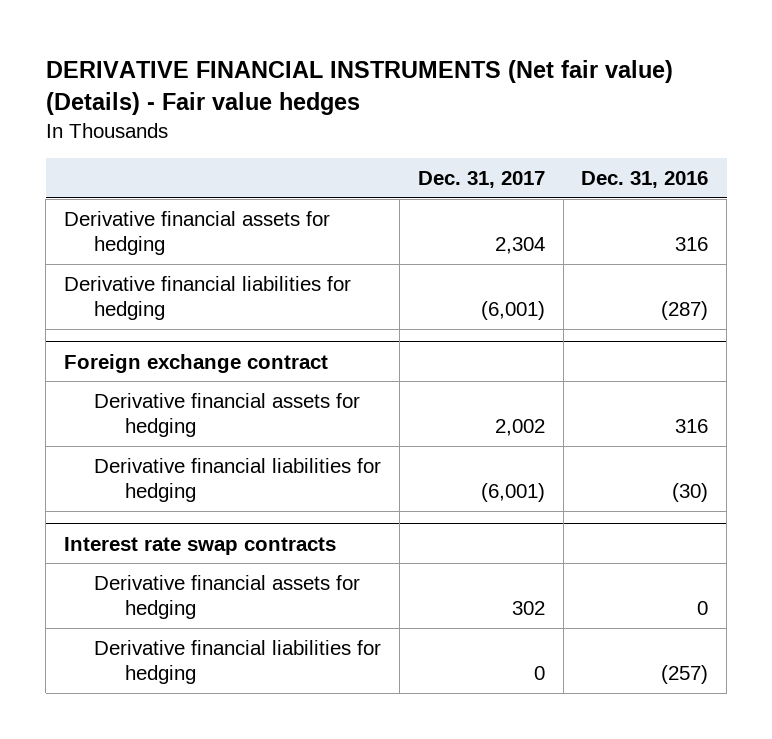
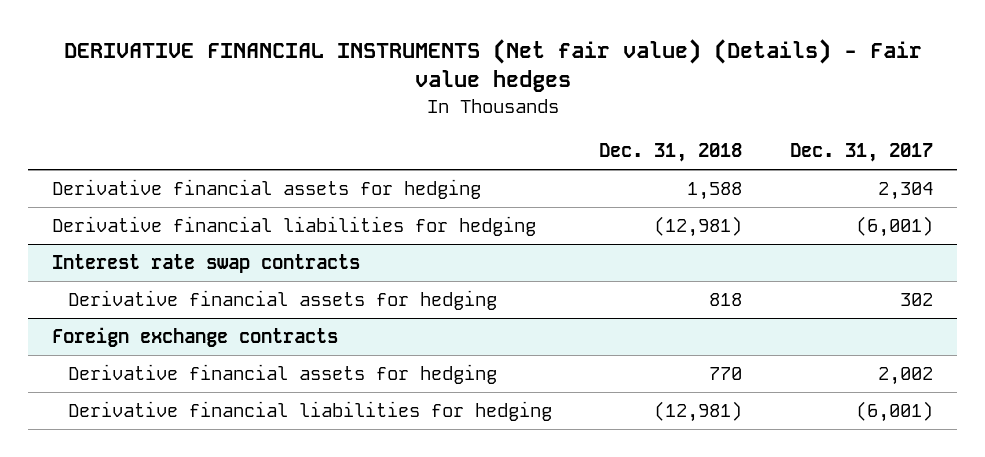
[581,171,709,189] Dec. 31, 2016 -> none
none -> [599,143,743,163] Dec. 31, 2018
[64,353,329,373] Foreign exchange contract -> none
[94,392,361,438] Derivative financial assets for hedging -> none
[94,457,382,503] Derivative financial liabilities for hedging -> none
none -> [51,327,338,348] Foreign exchange contracts
none -> [67,364,497,385] Derivative financial assets for hedging
[533,666,545,681] 0 -> [856,401,934,423] (6,001)

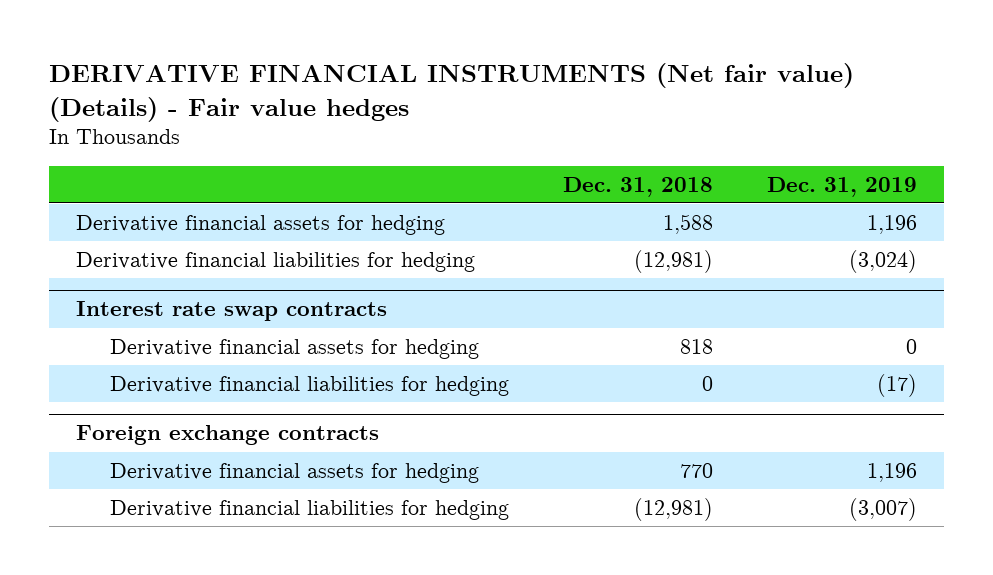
[790,143,934,163] Dec. 31, 2017 -> none
none -> [767,176,918,197] Dec. 31, 2019
none -> [110,376,510,397] Derivative financial liabilities for hedging

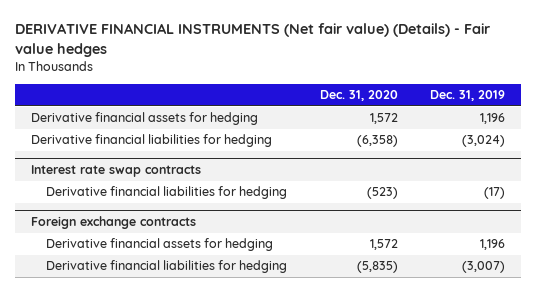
[563,176,714,197] Dec. 31, 2018 -> none
none -> [319,90,398,102] Dec. 31, 2020
[110,339,480,360] Derivative financial assets for hedging -> none

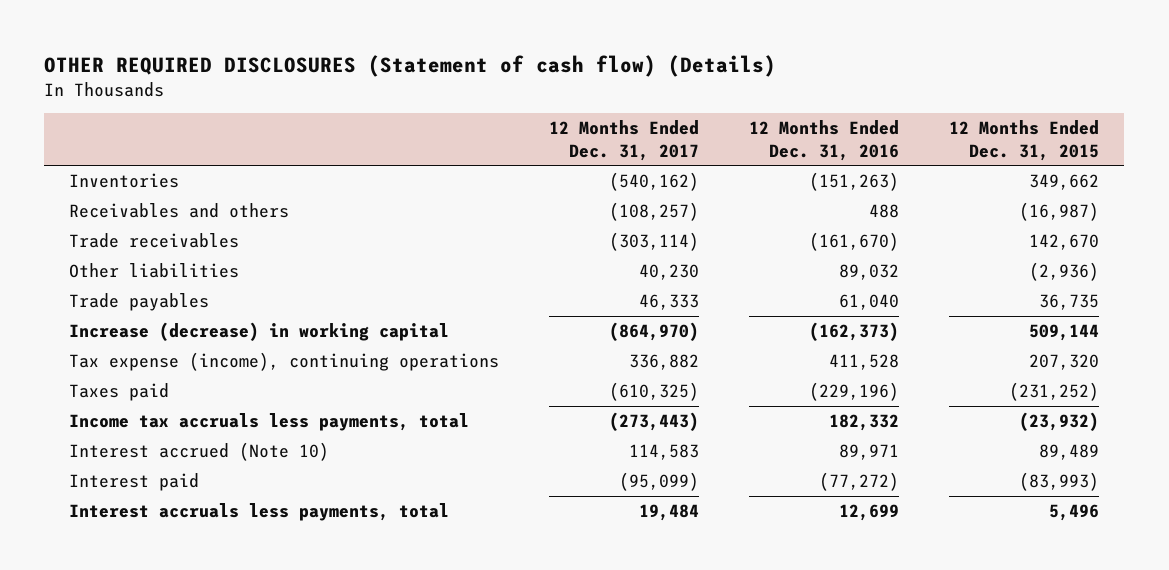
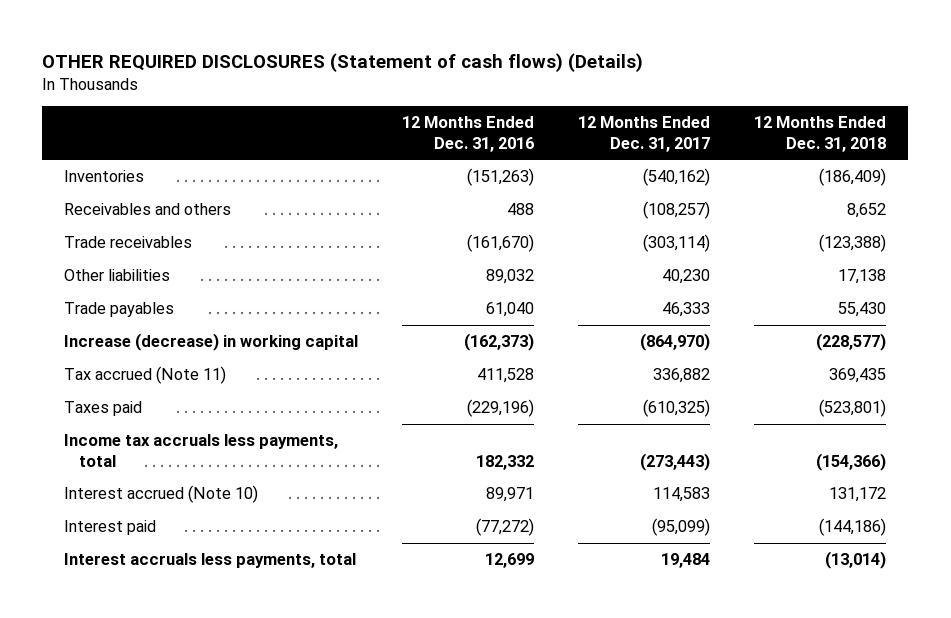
[44,54,777,77] OTHER REQUIRED DISCLOSURES (Statement of cash flow) (Details) -> [42,52,644,72] OTHER REQUIRED DISCLOSURES (Statement of cash flows) (Details)
[949,120,1100,161] 12 Months Ended Dec. 31, 2015 -> none
none -> [754,116,887,152] 12 Months Ended Dec. 31, 2018
[69,352,500,372] Tax expense (income), continuing operations -> [64,366,227,385] Tax accrued (Note 11)

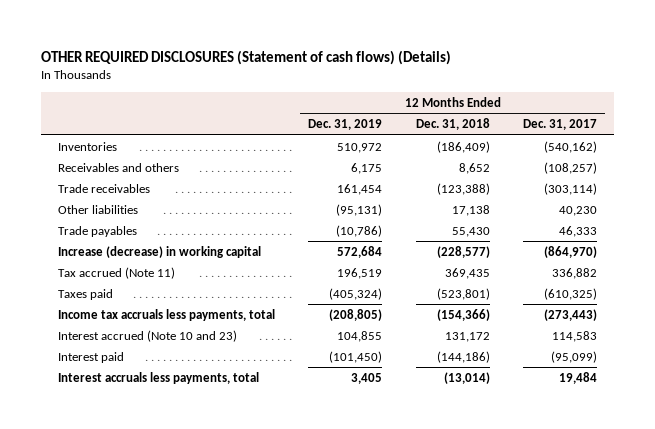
[402,116,535,152] 12 Months Ended Dec. 31, 2016 -> none
none -> [308,119,383,131] Dec. 31, 2019
[64,485,259,504] Interest accrued (Note 10) -> [58,329,238,342] Interest accrued (Note 10 and 23)

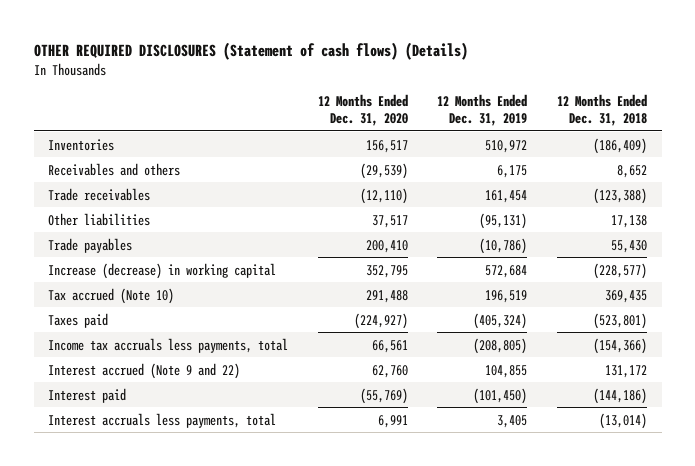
[523,119,598,131] Dec. 31, 2017 -> none
none -> [317,94,408,127] 12 Months Ended Dec. 31, 2020
[58,266,176,279] Tax accrued (Note 11) -> [48,287,175,304] Tax accrued (Note 10)
[58,329,238,342] Interest accrued (Note 10 and 23) -> [48,362,241,379] Interest accrued (Note 9 and 22)

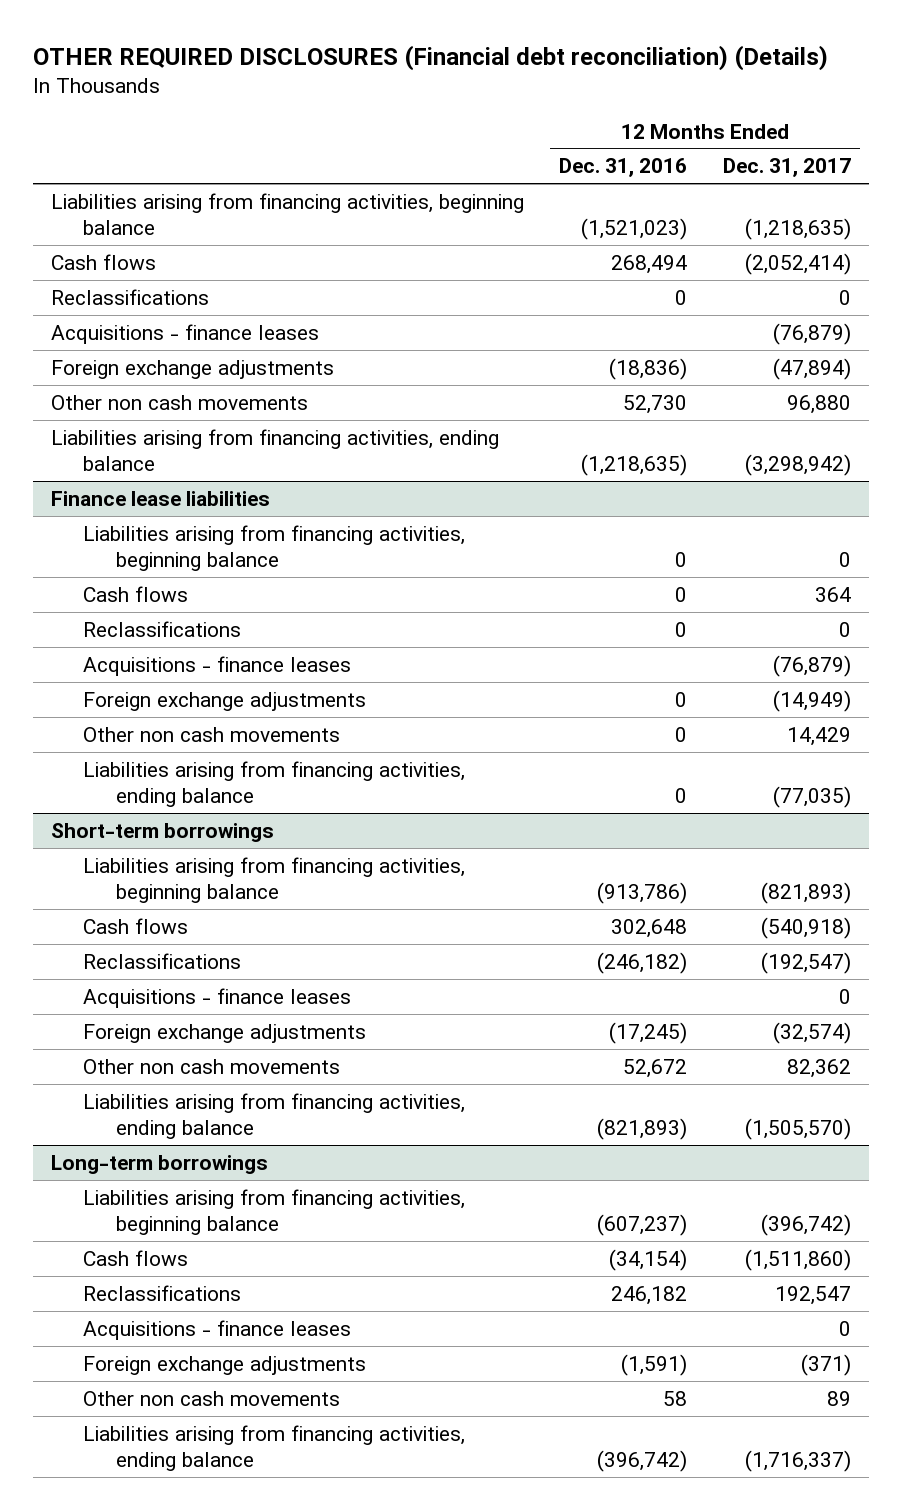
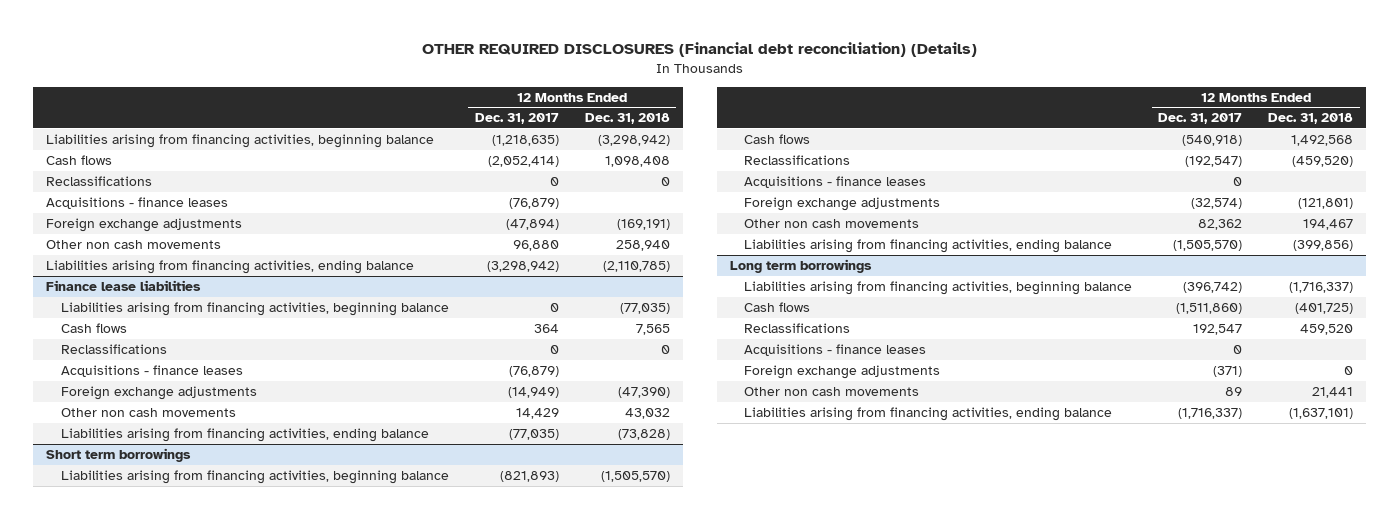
[559,158,688,178] Dec. 31, 2016 -> none
none -> [584,113,670,125] Dec. 31, 2018
[50,822,274,842] Short-term borrowings -> [46,448,192,463] Short term borrowings
[50,1154,268,1174] Long-term borrowings -> [729,259,872,274] Long term borrowings

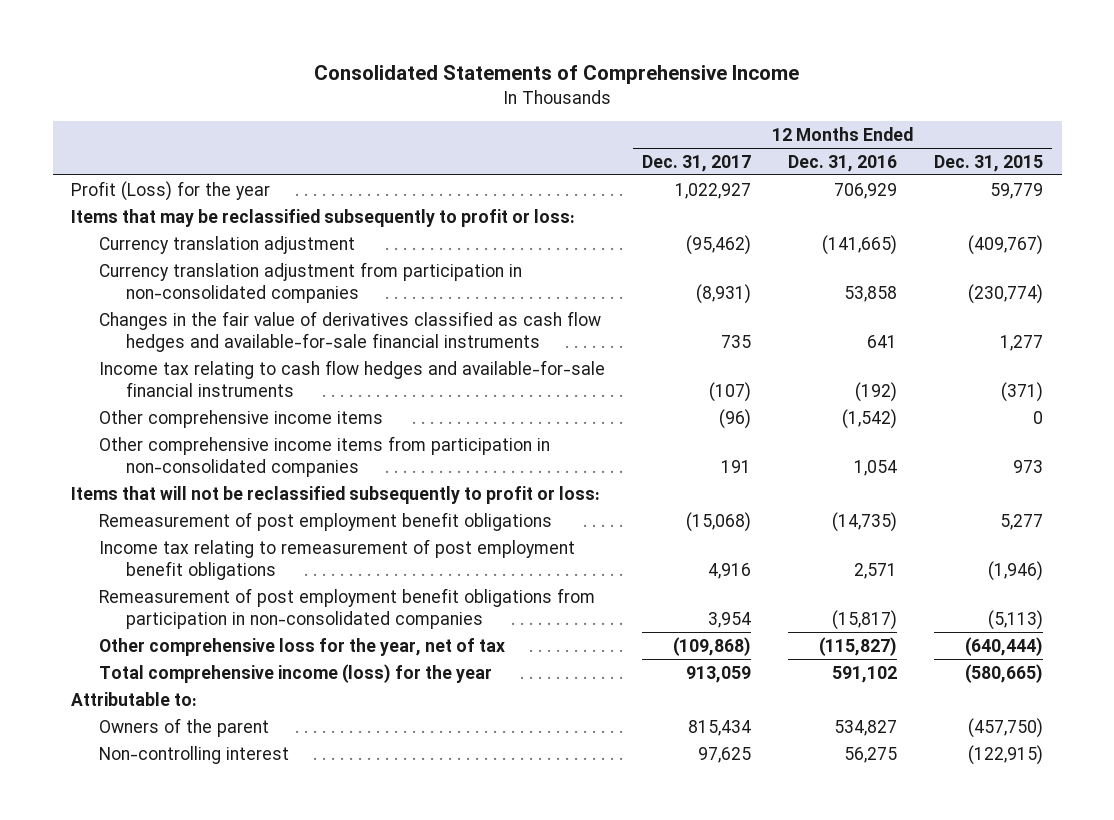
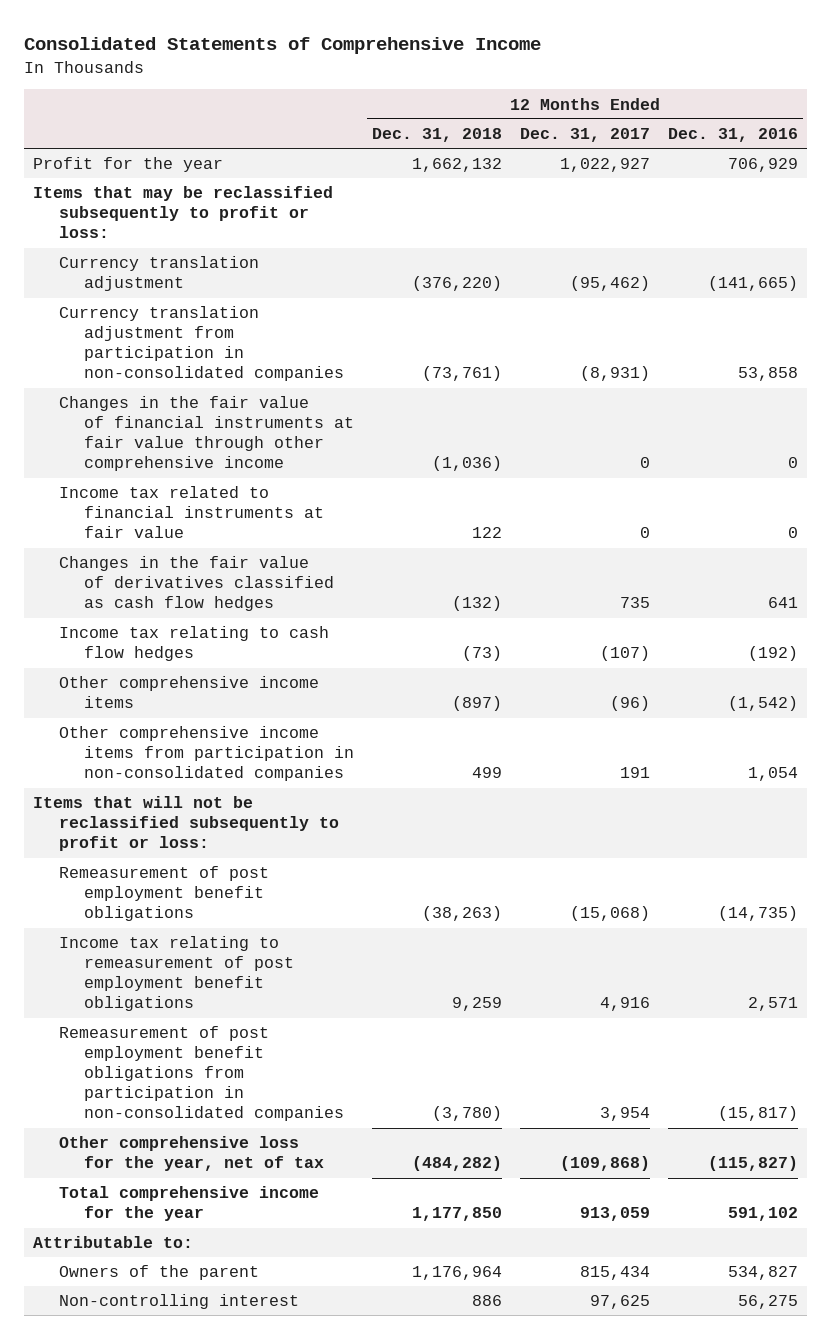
[934,154,1044,172] Dec. 31, 2015 -> none
none -> [372,128,503,143] Dec. 31, 2018
[71,180,271,201] Profit (Loss) for the year -> [33,157,224,173] Profit for the year
none -> [58,396,354,472] Changes in the fair value of financial instruments at fair value through other comprehensive income
none -> [58,486,324,539] Income tax related to financial instruments at fair value
[98,310,601,352] Changes in the fair value of derivatives classified as cash flow hedges and available-for-sale financial instruments -> [58,556,334,612] Changes in the fair value of derivatives classified as cash flow hedges
[98,359,605,397] Income tax relating to cash flow hedges and available-for-sale financial instruments -> [58,626,329,662] Income tax relating to cash flow hedges
[98,663,492,683] Total comprehensive income (loss) for the year -> [58,1186,319,1222] Total comprehensive income for the year

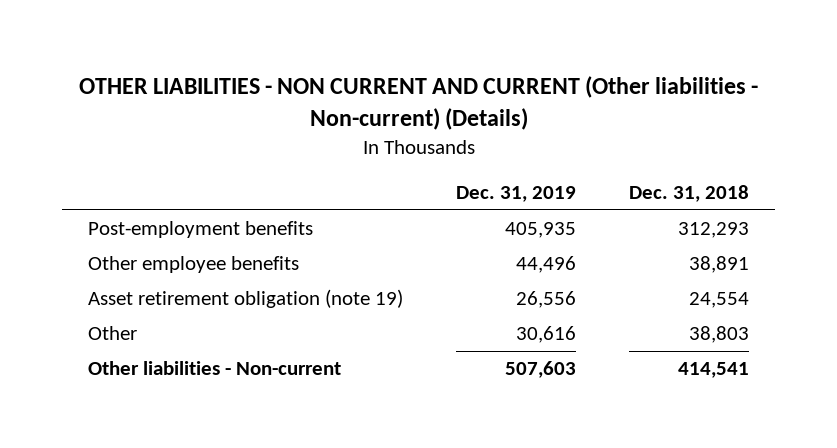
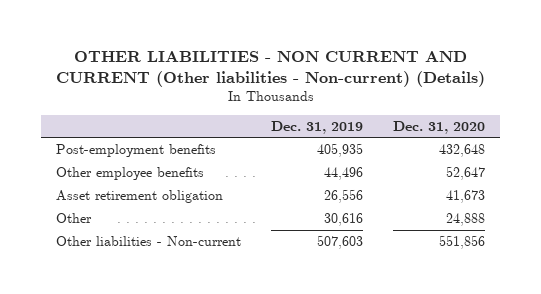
[628,184,749,202] Dec. 31, 2018 -> none
none -> [393,120,486,134] Dec. 31, 2020
[88,289,404,309] Asset retirement obligation (note 19) -> [56,190,224,204] Asset retirement obligation

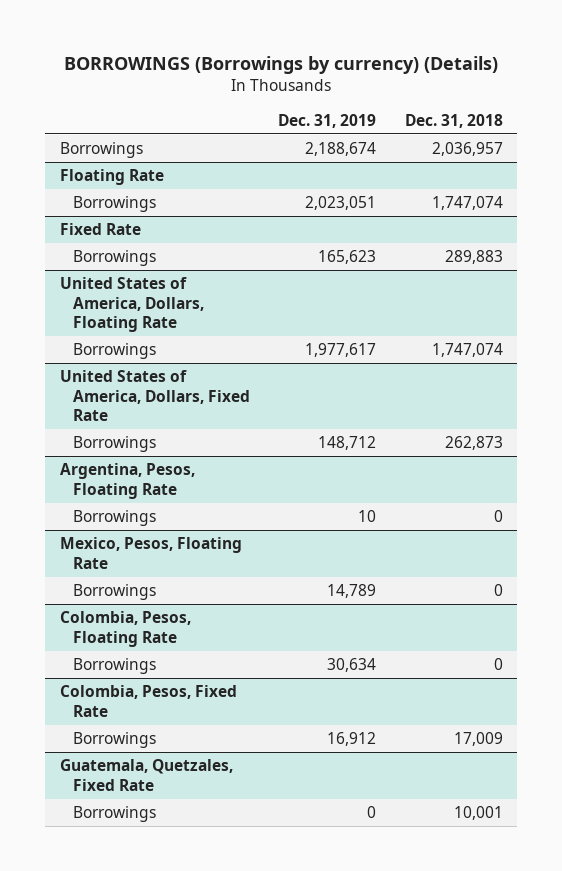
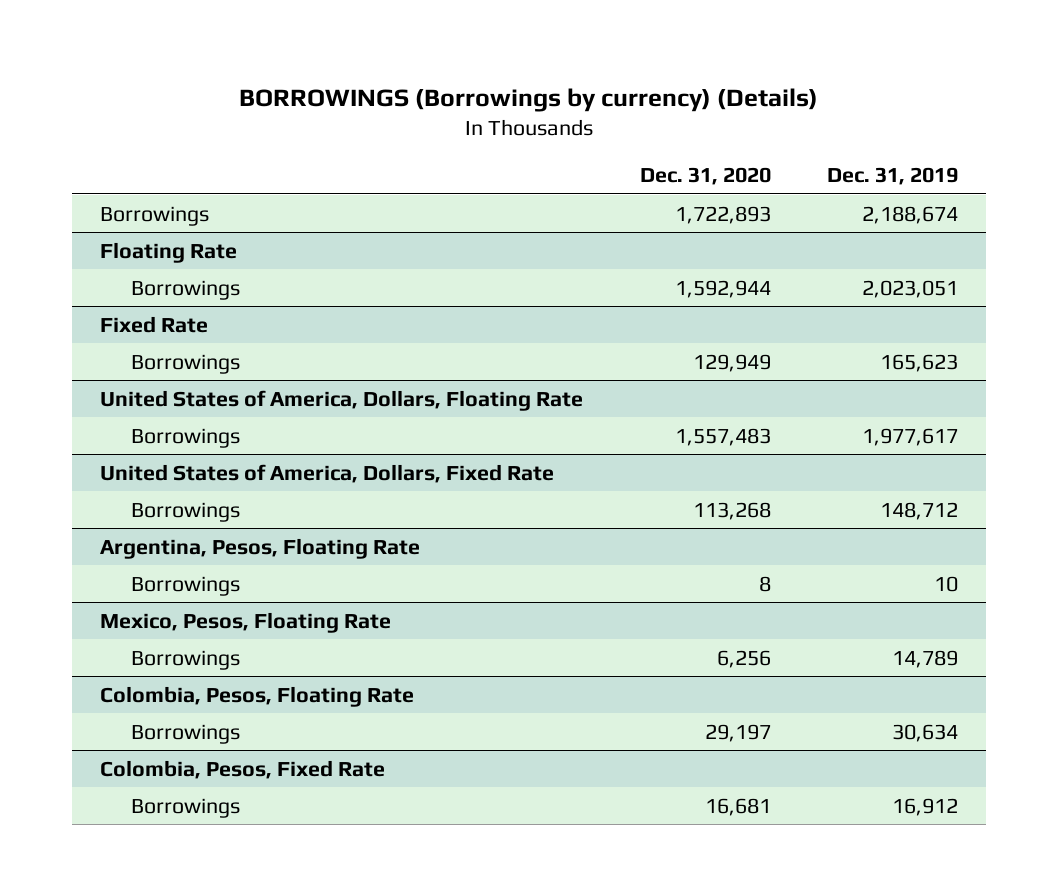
[404,113,503,128] Dec. 31, 2018 -> none
none -> [639,167,771,186] Dec. 31, 2020
[59,759,233,791] Guatemala, Quetzales, Fixed Rate -> none
[72,806,156,823] Borrowings -> none

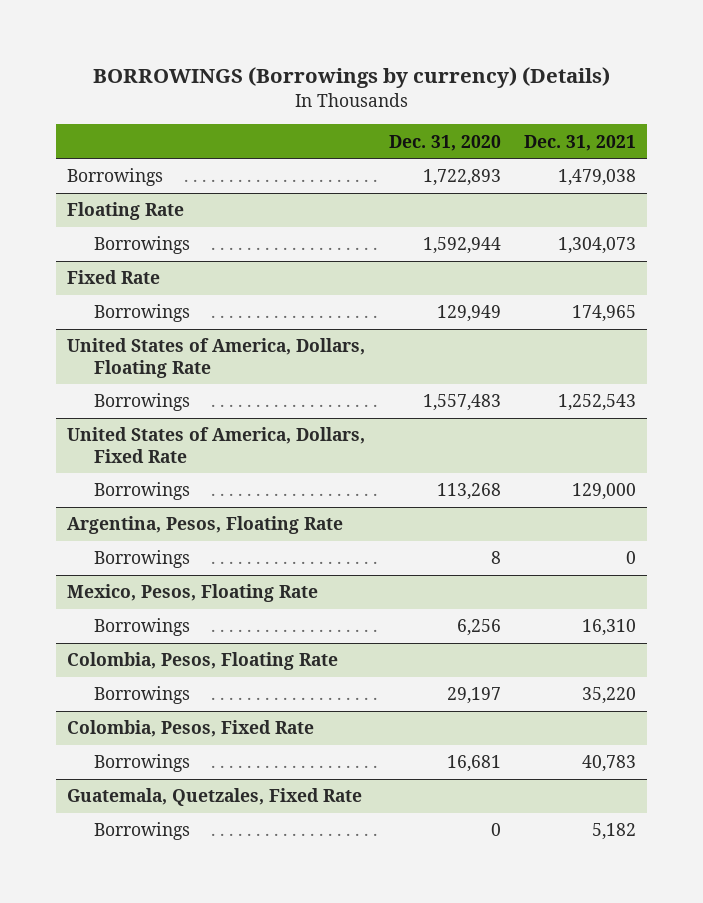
[826,167,958,186] Dec. 31, 2019 -> none
none -> [523,134,636,151] Dec. 31, 2021
none -> [67,788,363,807] Guatemala, Quetzales, Fixed Rate
none -> [94,822,191,841] Borrowings

